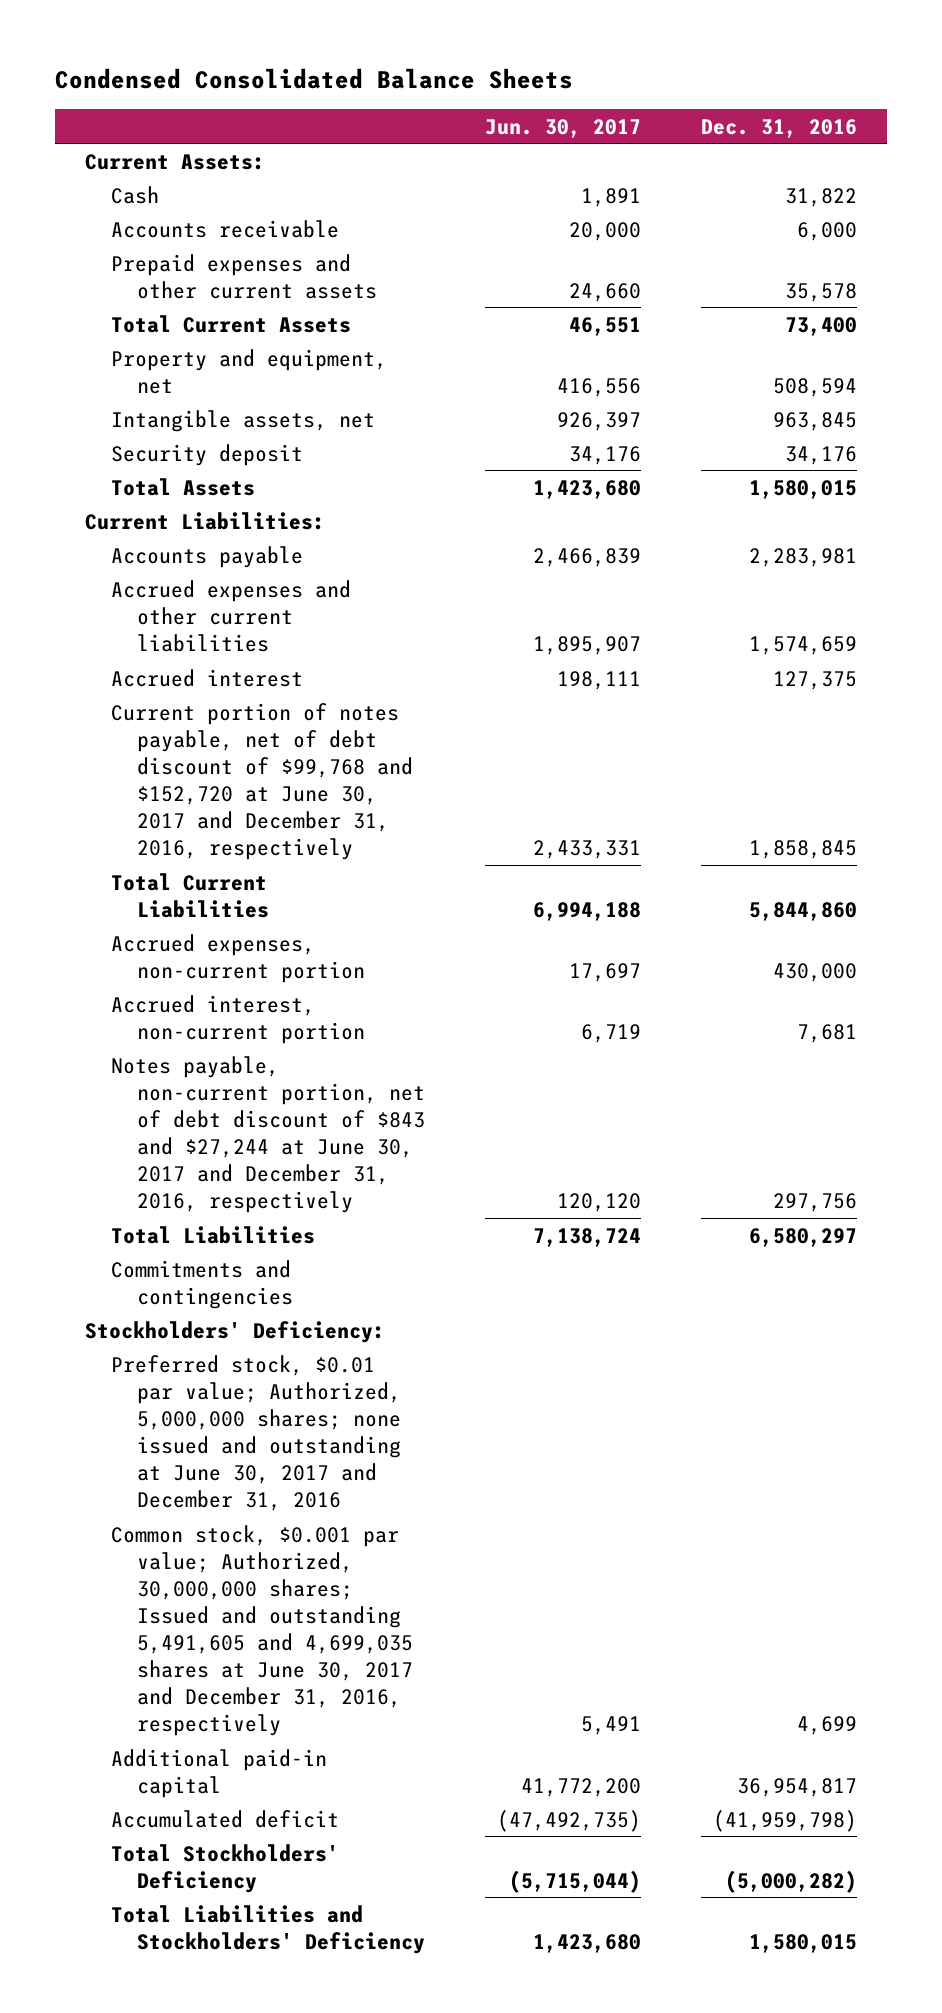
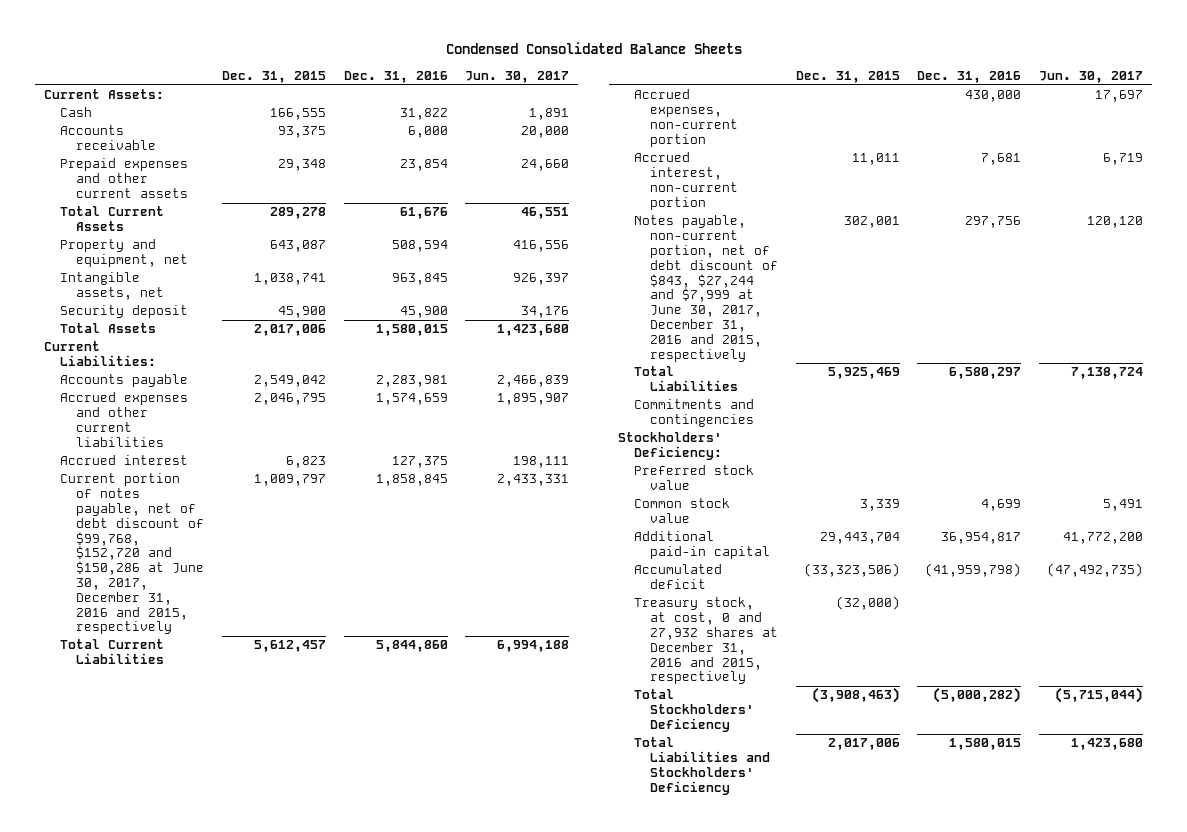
none -> [221,70,326,83] Dec. 31, 2015
[784,282,857,302] 35,578 -> [399,159,448,172] 23,854
[784,316,857,336] 73,400 -> [399,207,448,220] 61,676
[784,445,857,465] 34,176 -> [399,306,448,319] 45,900
[111,702,413,861] Current portion of notes payable, net of debt discount of $99,768 and $152,720 at June 30, 2017 and December 31, 2016, respectively -> [60,473,205,635] Current portion of notes payable, net of debt discount of $99,768, $152,720 and $150,286 at June 30, 2017, December 31, 2016 and 2015, respectively
[111,1055,425,1214] Notes payable, non-current portion, net of debt discount of $843 and $27,244 at June 30, 2017 and December 31, 2016, respectively -> [633,215,779,362] Notes payable, non-current portion, net of debt discount of $843, $27,244 and $7,999 at June 30, 2017, December 31, 2016 and 2015, respectively
[111,1354,401,1512] Preferred stock, $0.01 par value; Authorized, 5,000,000 shares; none issued and outstanding at June 30, 2017 and December 31, 2016 -> [633,465,754,491] Preferred stock value
[111,1524,413,1737] Common stock, $0.001 par value; Authorized, 30,000,000 shares; Issued and outstanding 5,491,605 and 4,699,035 shares at June 30, 2017 and December 31, 2016, respectively -> [633,498,730,524] Common stock value
none -> [633,597,779,685] Treasury stock, at cost, 0 and 27,932 shares at December 31, 2016 and 2015, respectively

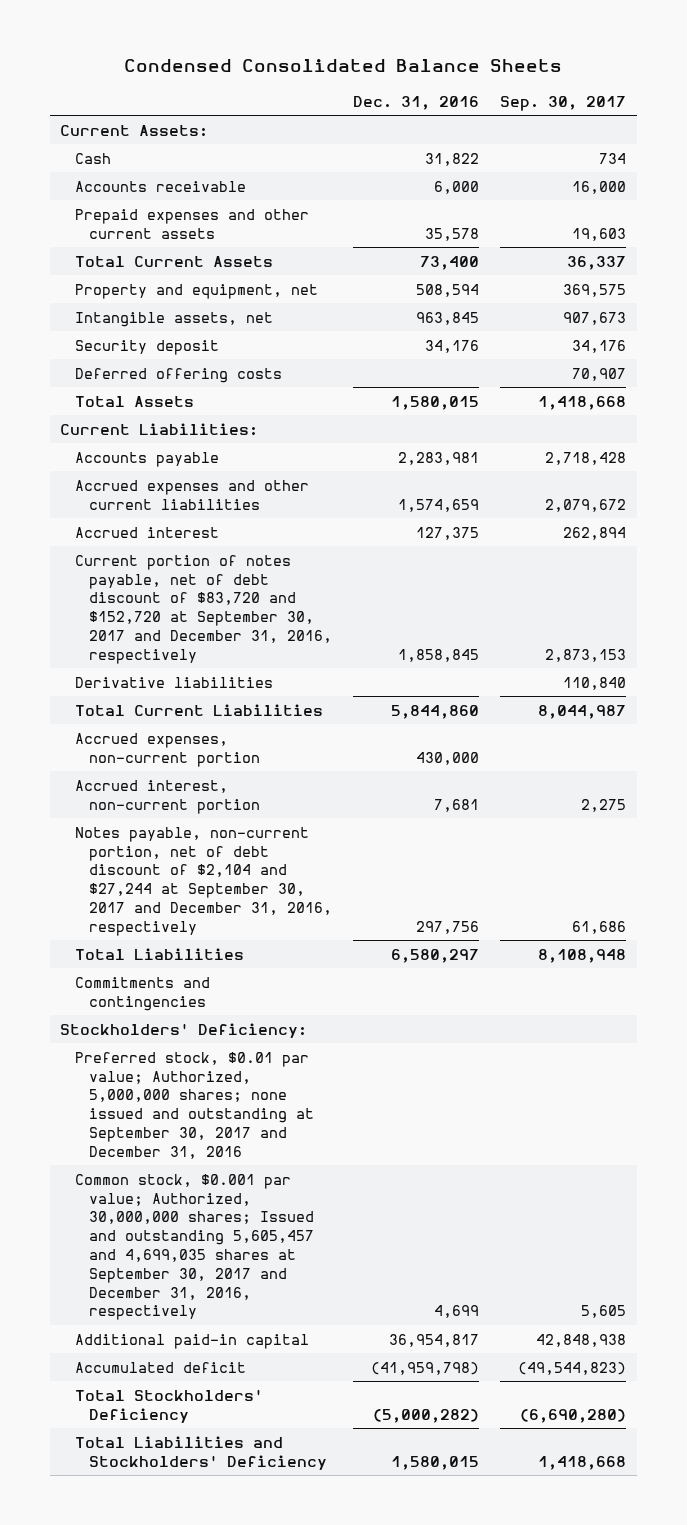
[221,70,326,83] Dec. 31, 2015 -> none
[465,70,570,83] Jun. 30, 2017 -> none
none -> [500,95,627,111] Sep. 30, 2017
[399,159,448,172] 23,854 -> [424,227,479,241] 35,578
[399,207,448,220] 61,676 -> [419,255,479,270] 73,400
[399,306,448,319] 45,900 -> [424,339,479,353] 34,176
none -> [74,367,282,383] Deferred offering costs
[60,473,205,635] Current portion of notes payable, net of debt discount of $99,768, $152,720 and $150,286 at June 30, 2017, December 31, 2016 and 2015, respectively -> [74,554,332,664] Current portion of notes payable, net of debt discount of $83,720 and $152,720 at September 30, 2017 and December 31, 2016, respectively
none -> [74,676,273,688] Derivative liabilities
[633,215,779,362] Notes payable, non-current portion, net of debt discount of $843, $27,244 and $7,999 at June 30, 2017, December 31, 2016 and 2015, respectively -> [74,826,332,936] Notes payable, non-current portion, net of debt discount of $2,104 and $27,244 at September 30, 2017 and December 31, 2016, respectively
[633,465,754,491] Preferred stock value -> [74,1051,314,1159] Preferred stock, $0.01 par value; Authorized, 5,000,000 shares; none issued and outstanding at September 30, 2017 and December 31, 2016
[633,498,730,524] Common stock value -> [74,1173,314,1321] Common stock, $0.001 par value; Authorized, 30,000,000 shares; Issued and outstanding 5,605,457 and 4,699,035 shares at September 30, 2017 and December 31, 2016, respectively
[633,597,779,685] Treasury stock, at cost, 0 and 27,932 shares at December 31, 2016 and 2015, respectively -> none

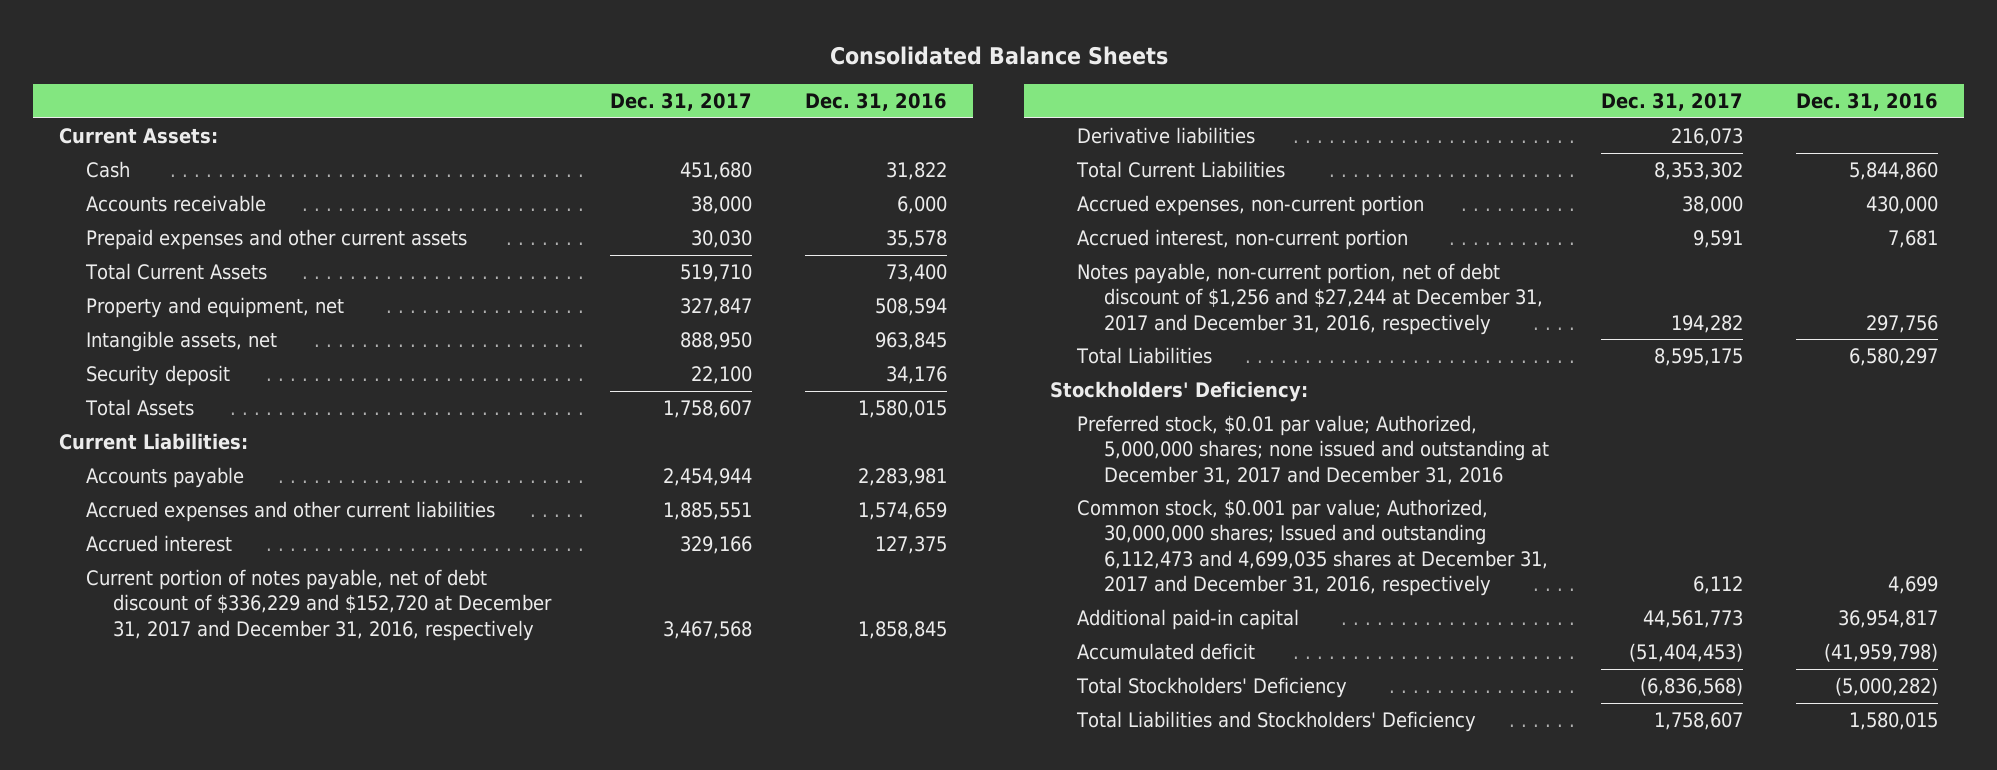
[124,59,563,73] Condensed Consolidated Balance Sheets -> [829,45,1168,65] Consolidated Balance Sheets
[500,95,627,111] Sep. 30, 2017 -> none
none -> [610,93,753,112] Dec. 31, 2017
[74,367,282,383] Deferred offering costs -> none
[74,554,332,664] Current portion of notes payable, net of debt discount of $83,720 and $152,720 at September 30, 2017 and December 31, 2016, respectively -> [85,569,552,641] Current portion of notes payable, net of debt discount of $336,229 and $152,720 at December 31, 2017 and December 31, 2016, respectively
[74,826,332,936] Notes payable, non-current portion, net of debt discount of $2,104 and $27,244 at September 30, 2017 and December 31, 2016, respectively -> [1076,263,1543,335] Notes payable, non-current portion, net of debt discount of $1,256 and $27,244 at December 31, 2017 and December 31, 2016, respectively
[74,976,210,1011] Commitments and contingencies -> none
[74,1051,314,1159] Preferred stock, $0.01 par value; Authorized, 5,000,000 shares; none issued and outstanding at September 30, 2017 and December 31, 2016 -> [1076,415,1549,485] Preferred stock, $0.01 par value; Authorized, 5,000,000 shares; none issued and outstanding at December 31, 2017 and December 31, 2016
[74,1173,314,1321] Common stock, $0.001 par value; Authorized, 30,000,000 shares; Issued and outstanding 5,605,457 and 4,699,035 shares at September 30, 2017 and December 31, 2016, respectively -> [1076,499,1548,597] Common stock, $0.001 par value; Authorized, 30,000,000 shares; Issued and outstanding 6,112,473 and 4,699,035 shares at December 31, 2017 and December 31, 2016, respectively

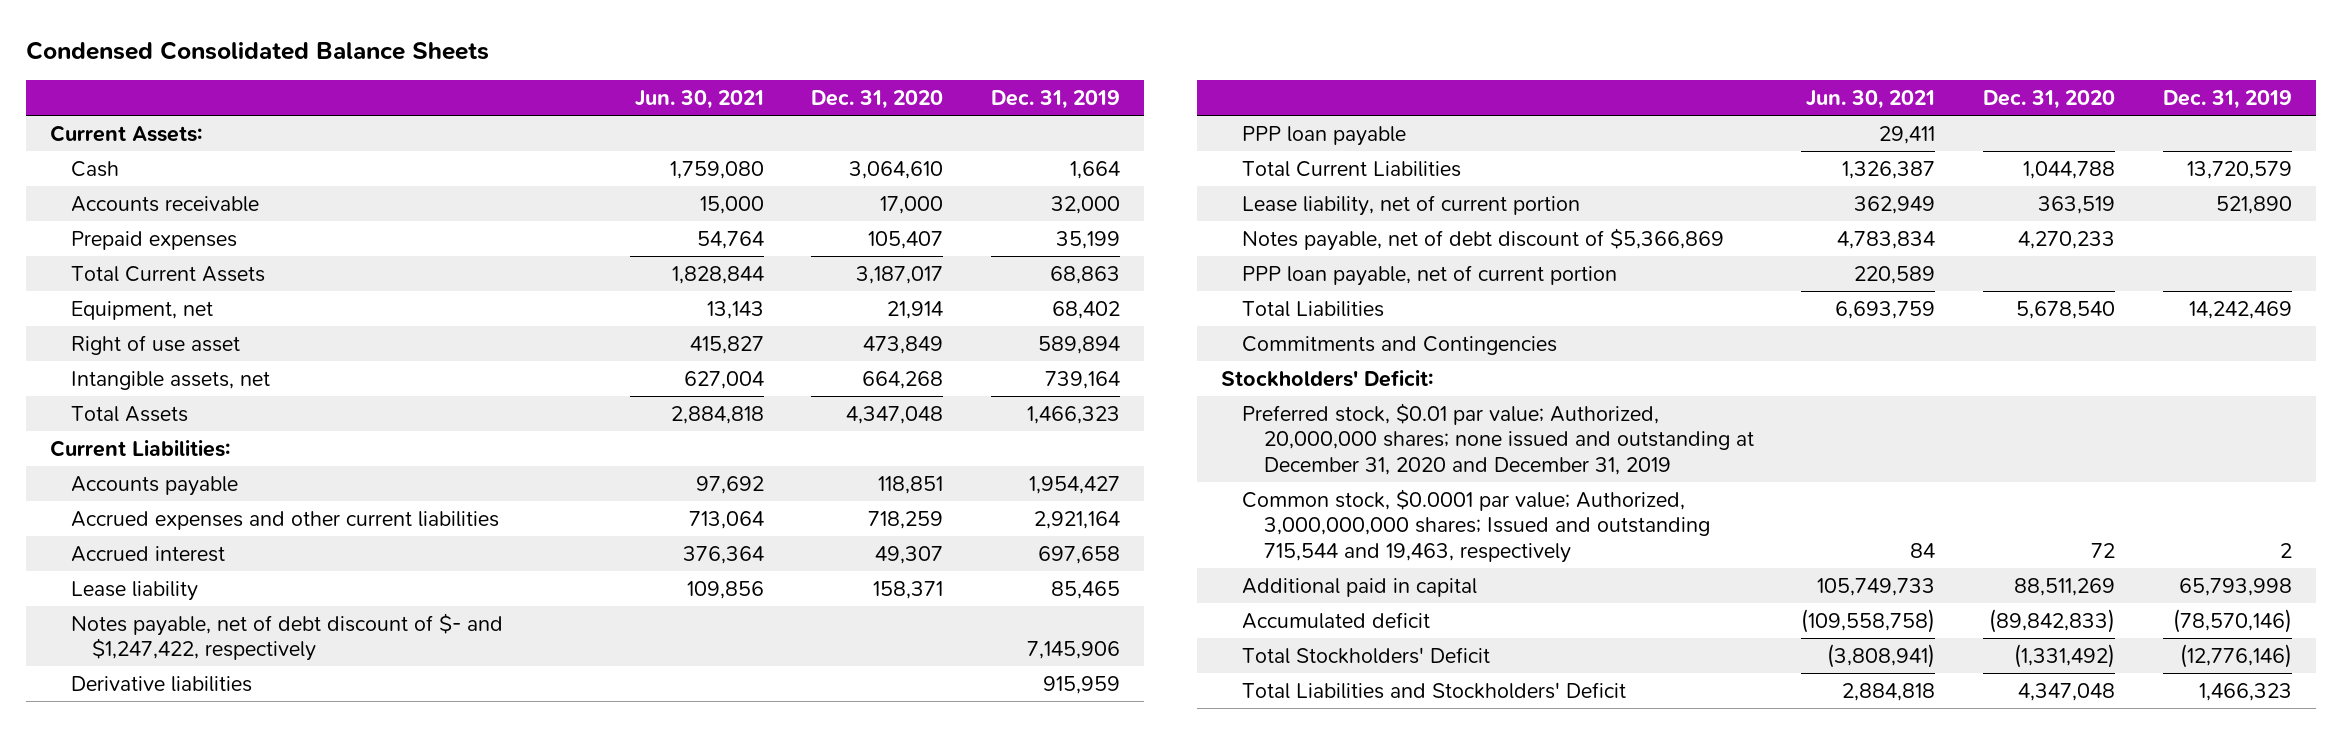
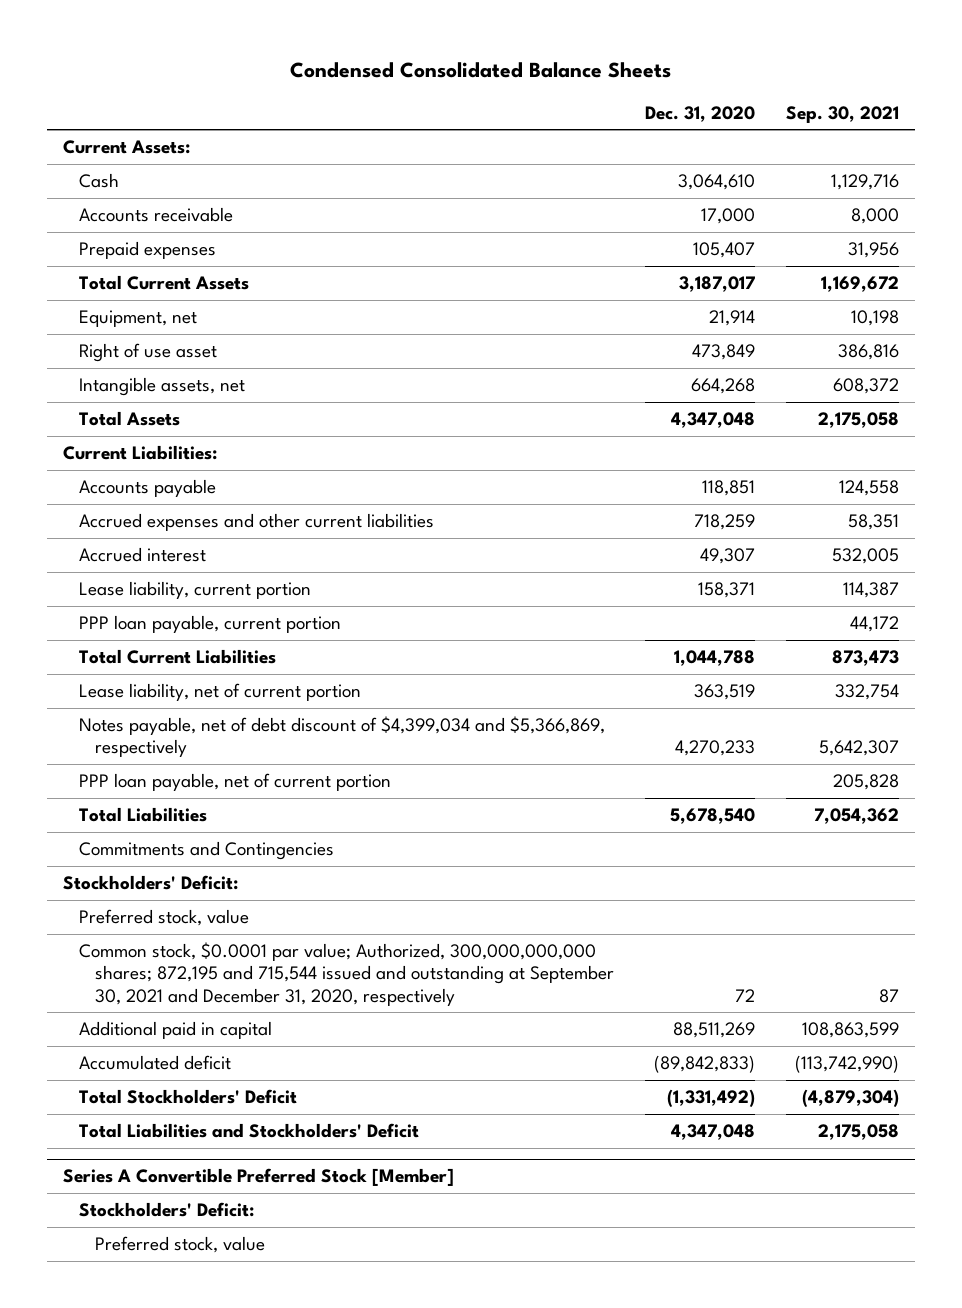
[634,90,764,110] Jun. 30, 2021 -> none
[991,90,1121,110] Dec. 31, 2019 -> none
none -> [786,105,900,123] Sep. 30, 2021
[70,612,503,662] Notes payable, net of debt discount of $- and $1,247,422, respectively -> none
[70,675,252,692] Derivative liabilities -> none
[70,580,198,601] Lease liability -> [79,581,312,600] Lease liability, current portion
[1242,125,1407,146] PPP loan payable -> [79,615,342,634] PPP loan payable, current portion
[1242,227,1725,251] Notes payable, net of debt discount of $5,366,869 -> [79,716,606,758] Notes payable, net of debt discount of $4,399,034 and $5,366,869, respectively
[1242,402,1754,476] Preferred stock, $0.01 par value; Authorized, 20,000,000 shares; none issued and outstanding at December 31, 2020 and December 31, 2019 -> [79,909,250,927] Preferred stock, value
[1242,488,1710,564] Common stock, $0.0001 par value; Authorized, 3,000,000,000 shares; Issued and outstanding 715,544 and 19,463, respectively -> [79,942,615,1006] Common stock, $0.0001 par value; Authorized, 300,000,000,000 shares; 872,195 and 715,544 issued and outstanding at September 30, 2021 and December 31, 2020, respectively
none -> [62,1168,454,1187] Series A Convertible Preferred Stock [Member]
none -> [79,1202,255,1218] Stockholders' Deficit:
none -> [95,1236,266,1254] Preferred stock, value

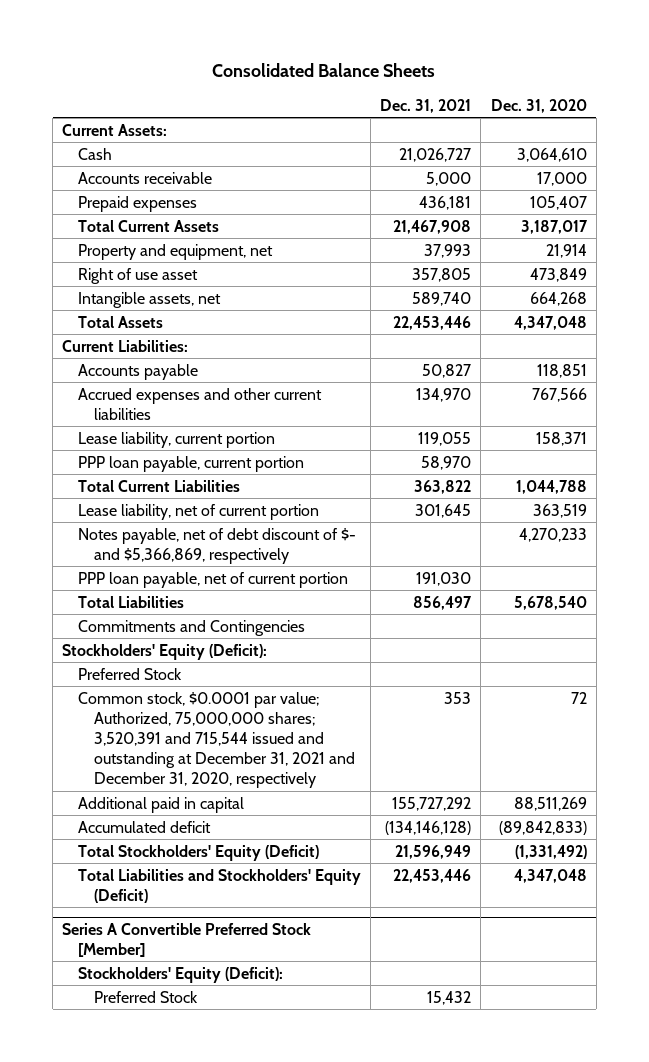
[290,61,672,78] Condensed Consolidated Balance Sheets -> [212,63,436,78] Consolidated Balance Sheets
[786,105,900,123] Sep. 30, 2021 -> none
none -> [380,98,472,113] Dec. 31, 2021
[79,310,198,328] Equipment, net -> [78,243,274,260] Property and equipment, net
[79,547,207,563] Accrued interest -> none
[694,514,756,531] 718,259 -> [531,387,587,402] 767,566
[79,716,606,758] Notes payable, net of debt discount of $4,399,034 and $5,366,869, respectively -> [78,527,357,564] Notes payable, net of debt discount of $- and $5,366,869, respectively
[62,875,238,891] Stockholders' Deficit: -> [62,643,268,660] Stockholders' Equity (Deficit):
[79,909,250,927] Preferred stock, value -> [78,667,183,680] Preferred Stock
[79,942,615,1006] Common stock, $0.0001 par value; Authorized, 300,000,000,000 shares; 872,195 and 715,544 issued and outstanding at September 30, 2021 and December 31, 2020, respectively -> [78,691,356,789] Common stock, $0.0001 par value; Authorized, 75,000,000 shares; 3,520,391 and 715,544 issued and outstanding at December 31, 2021 and December 31, 2020, respectively
[79,1089,298,1105] Total Stockholders' Deficit -> [78,844,320,861] Total Stockholders' Equity (Deficit)
[79,1123,420,1139] Total Liabilities and Stockholders' Deficit -> [78,868,362,903] Total Liabilities and Stockholders' Equity (Deficit)
[79,1202,255,1218] Stockholders' Deficit: -> [78,966,284,983] Stockholders' Equity (Deficit):
[95,1236,266,1254] Preferred stock, value -> [94,990,199,1003] Preferred Stock

